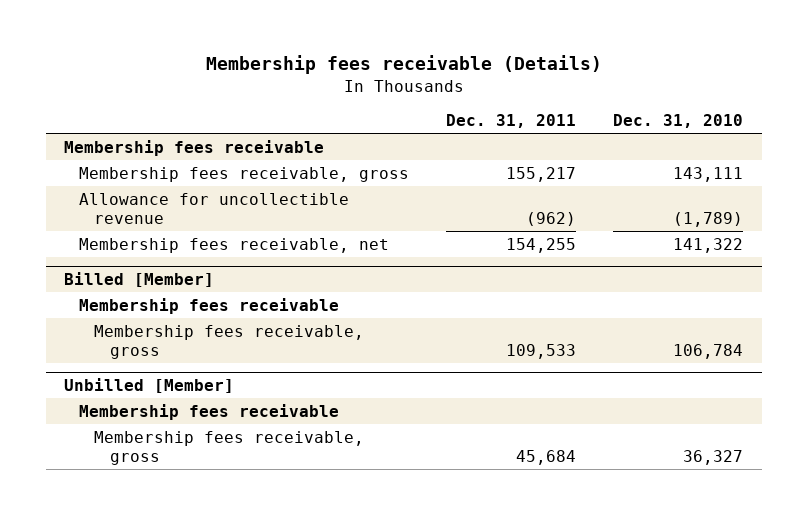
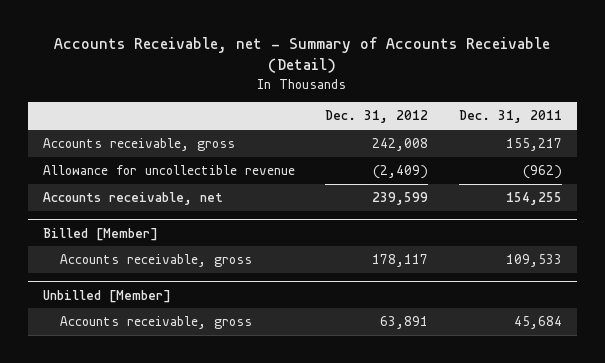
[205,55,602,75] Membership fees receivable (Details) -> [54,37,551,74] Accounts Receivable, net - Summary of Accounts Receivable (Detail)
[613,114,744,129] Dec. 31, 2010 -> none
none -> [325,110,429,124] Dec. 31, 2012
[64,139,325,156] Membership fees receivable -> none
[79,166,410,182] Membership fees receivable, gross -> [43,138,236,152] Accounts receivable, gross
[79,237,390,253] Membership fees receivable, net -> [43,192,224,206] Accounts receivable, net
[79,297,340,314] Membership fees receivable -> none
[94,324,365,359] Membership fees receivable, gross -> [59,254,252,268] Accounts receivable, gross
[79,403,340,420] Membership fees receivable -> none
[94,430,365,465] Membership fees receivable, gross -> [59,316,252,330] Accounts receivable, gross

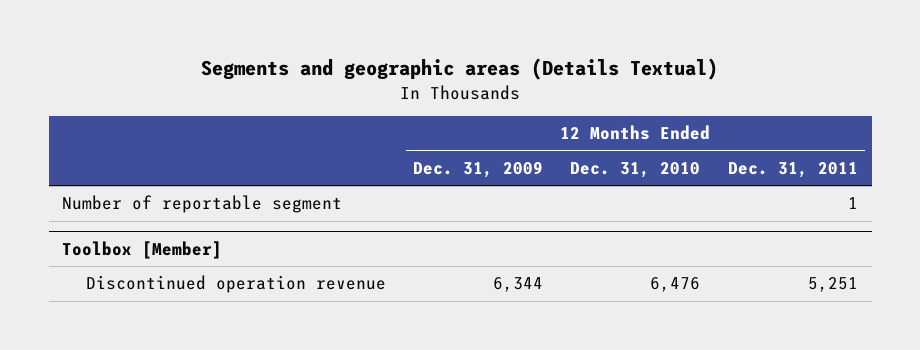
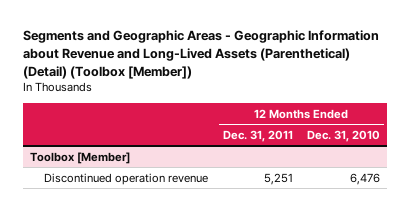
[201,58,719,81] Segments and geographic areas (Details Textual) -> [22,30,379,79] Segments and Geographic Areas - Geographic Information about Revenue and Long-Lived Assets (Parenthetical) (Detail) (Toolbox [Member])
[413,160,544,178] Dec. 31, 2009 -> none
[62,195,343,214] Number of reportable segment -> none

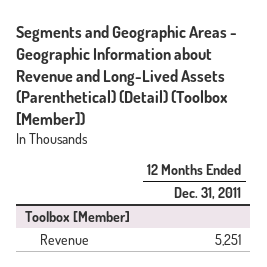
[307,129,381,142] Dec. 31, 2010 -> none
[44,172,209,185] Discontinued operation revenue -> [39,233,89,245] Revenue

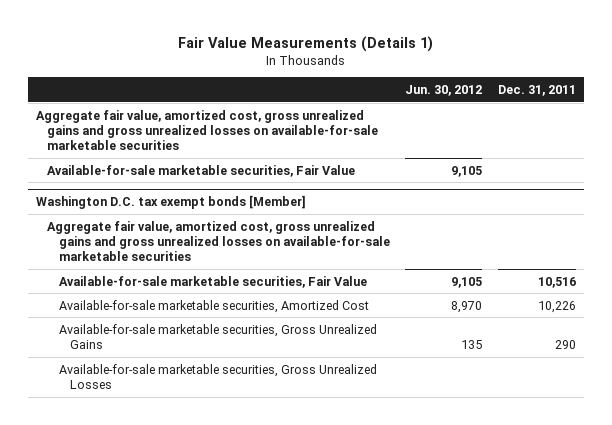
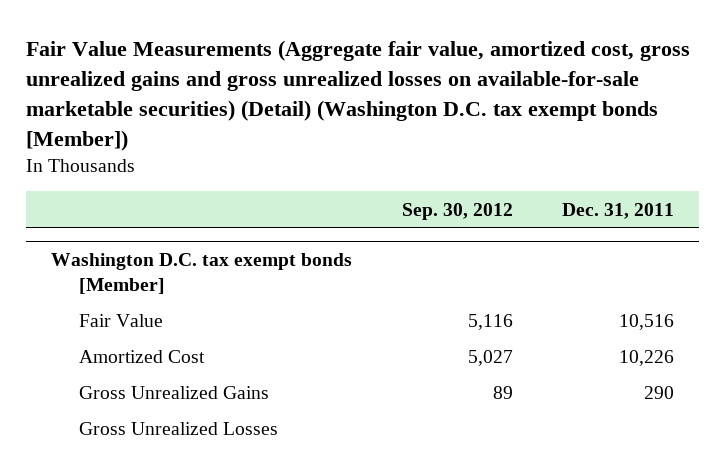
[178,35,434,52] Fair Value Measurements (Details 1) -> [26,40,691,152] Fair Value Measurements (Aggregate fair value, amortized cost, gross unrealized gains and gross unrealized losses on available-for-sale marketable securities) (Detail) (Washington D.C. tax exempt bonds [Member])
[405,84,483,96] Jun. 30, 2012 -> none
none -> [401,202,513,220] Sep. 30, 2012
[36,109,379,150] Aggregate fair value, amortized cost, gross unrealized gains and gross unrealized losses on available-for-sale marketable securities -> none
[47,164,356,177] Available-for-sale marketable securities, Fair Value -> none
[47,220,390,261] Aggregate fair value, amortized cost, gross unrealized gains and gross unrealized losses on available-for-sale marketable securities -> none
[58,275,367,288] Available-for-sale marketable securities, Fair Value -> [79,314,164,328] Fair Value
[58,299,369,313] Available-for-sale marketable securities, Amortized Cost -> [79,350,206,364] Amortized Cost
[58,323,377,349] Available-for-sale marketable securities, Gross Unrealized Gains -> [79,386,270,400] Gross Unrealized Gains
[58,363,377,389] Available-for-sale marketable securities, Gross Unrealized Losses -> [79,422,279,436] Gross Unrealized Losses

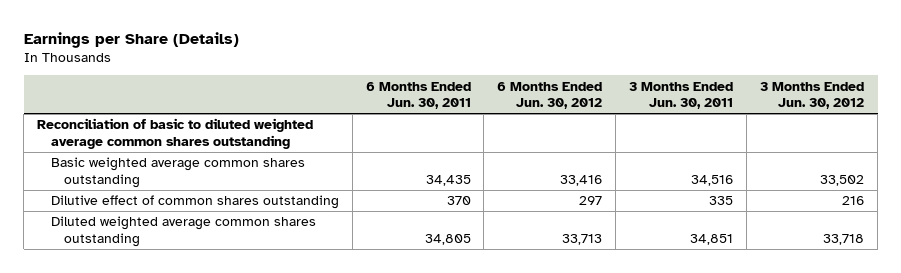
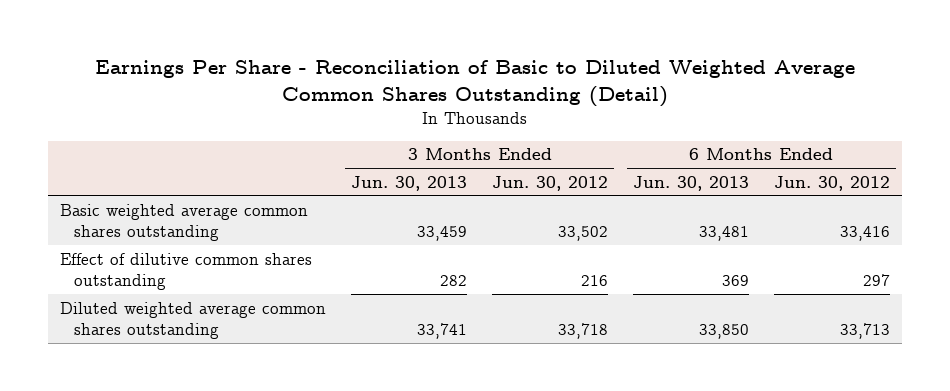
[23,32,239,49] Earnings per Share (Details) -> [95,60,856,107] Earnings Per Share - Reconciliation of Basic to Diluted Weighted Average Common Shares Outstanding (Detail)
[365,81,471,110] 6 Months Ended Jun. 30, 2011 -> none
[629,81,734,110] 3 Months Ended Jun. 30, 2011 -> none
none -> [351,175,468,191] Jun. 30, 2013
none -> [632,175,749,191] Jun. 30, 2013
[36,118,313,149] Reconciliation of basic to diluted weighted average common shares outstanding -> none
[50,195,339,210] Dilutive effect of common shares outstanding -> [60,252,313,291] Effect of dilutive common shares outstanding

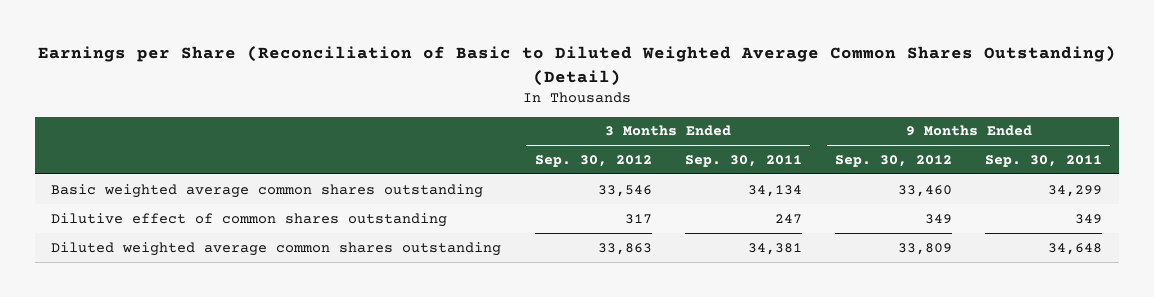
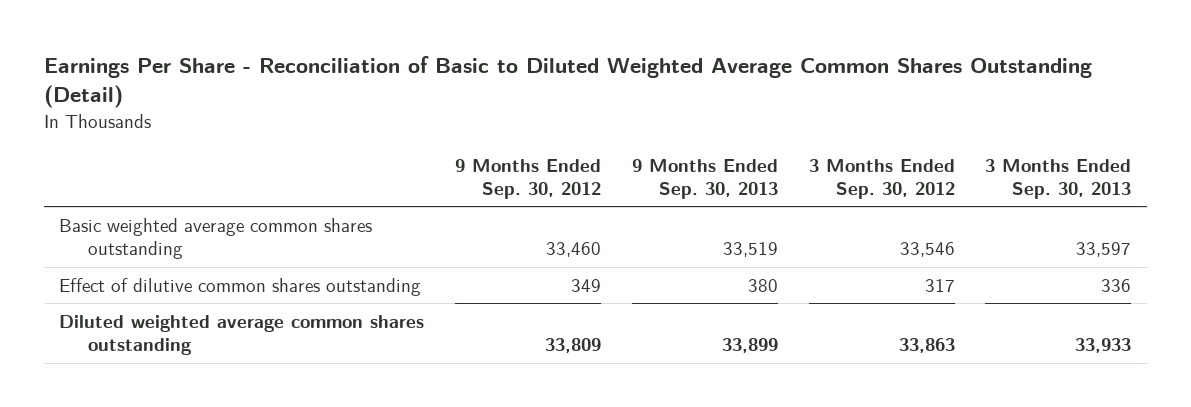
[37,46,1116,86] Earnings per Share (Reconciliation of Basic to Diluted Weighted Average Common Shares Outstanding) (Detail) -> [43,56,1092,109] Earnings Per Share - Reconciliation of Basic to Diluted Weighted Average Common Shares Outstanding (Detail)
[684,155,802,168] Sep. 30, 2011 -> none
[985,155,1103,168] Sep. 30, 2011 -> none
none -> [631,158,778,199] 9 Months Ended Sep. 30, 2013
none -> [985,158,1132,199] 3 Months Ended Sep. 30, 2013
[51,212,448,227] Dilutive effect of common shares outstanding -> [59,277,422,296] Effect of dilutive common shares outstanding

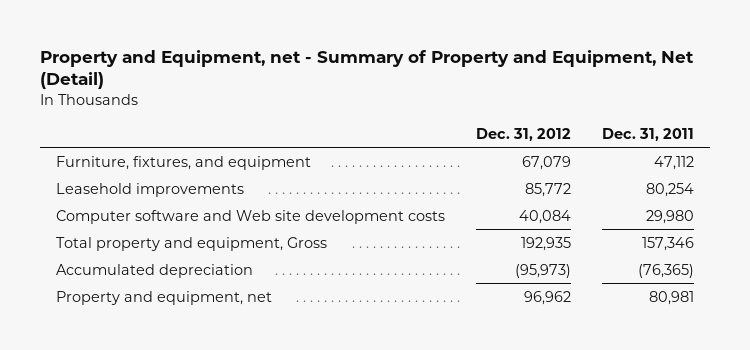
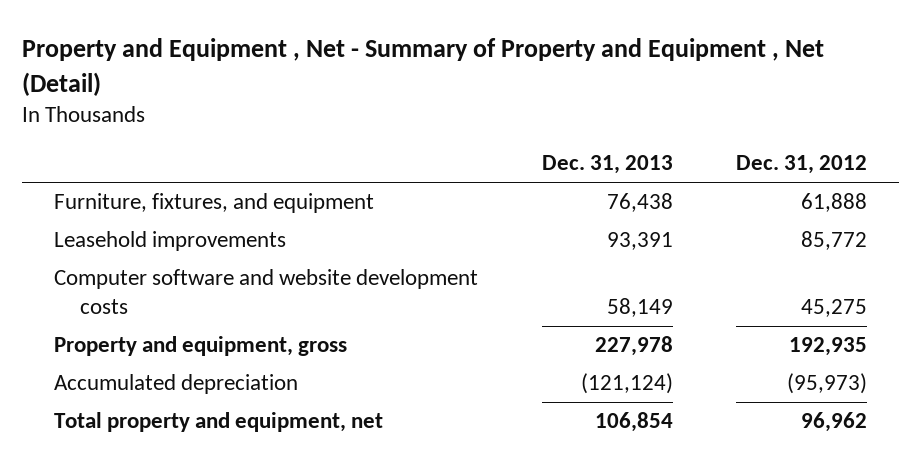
[40,49,695,90] Property and Equipment, net - Summary of Property and Equipment, Net (Detail) -> [22,37,825,96] Property and Equipment , Net - Summary of Property and Equipment , Net (Detail)
[602,127,695,141] Dec. 31, 2011 -> none
none -> [541,155,673,175] Dec. 31, 2013
[521,155,571,170] 67,079 -> [801,193,868,213] 61,888
[55,209,445,224] Computer software and Web site development costs -> [53,269,478,315] Computer software and website development costs
[518,209,571,224] 40,084 -> [801,299,868,318] 45,275
[55,236,327,251] Total property and equipment, Gross -> [53,336,347,357] Property and equipment, gross
[55,290,272,305] Property and equipment, net -> [53,412,383,433] Total property and equipment, net

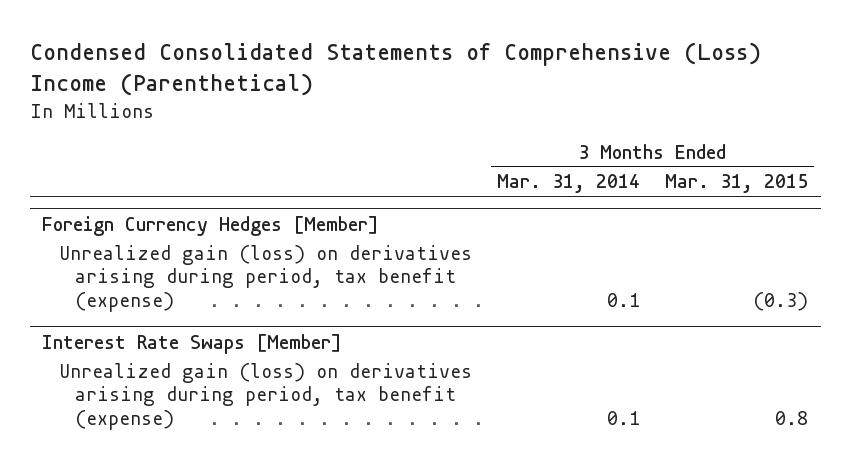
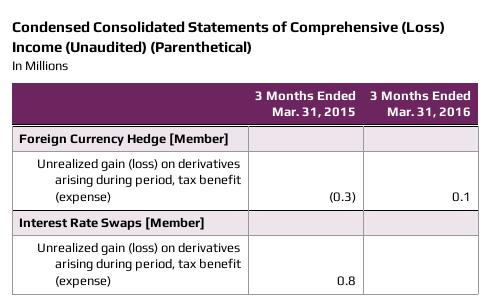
[29,42,761,96] Condensed Consolidated Statements of Comprehensive (Loss) Income (Parenthetical) -> [12,21,446,55] Condensed Consolidated Statements of Comprehensive (Loss) Income (Unaudited) (Parenthetical)
[496,174,640,194] Mar. 31, 2014 -> none
none -> [370,89,472,119] 3 Months Ended Mar. 31, 2016
[42,215,380,236] Foreign Currency Hedges [Member] -> [19,132,230,146] Foreign Currency Hedge [Member]

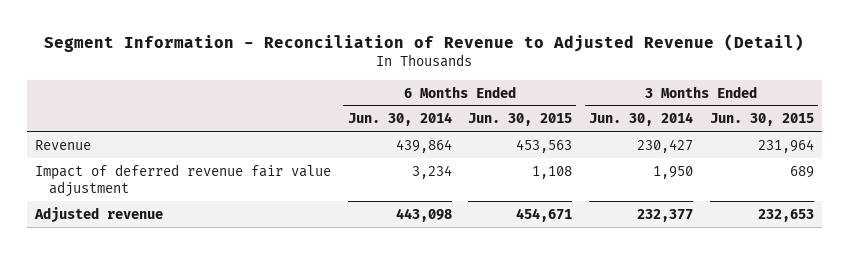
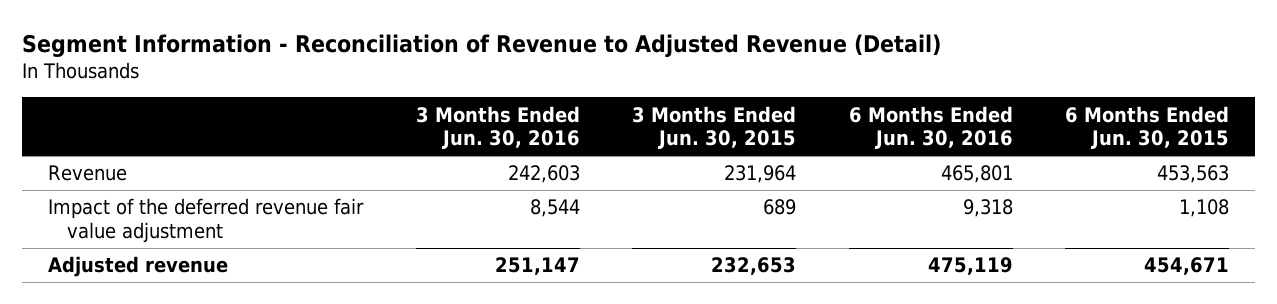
[347,112,452,127] Jun. 30, 2014 -> none
[588,112,693,127] Jun. 30, 2014 -> none
none -> [415,105,580,150] 3 Months Ended Jun. 30, 2016
none -> [848,105,1013,150] 6 Months Ended Jun. 30, 2016
[34,163,331,197] Impact of deferred revenue fair value adjustment -> [47,198,364,243] Impact of the deferred revenue fair value adjustment

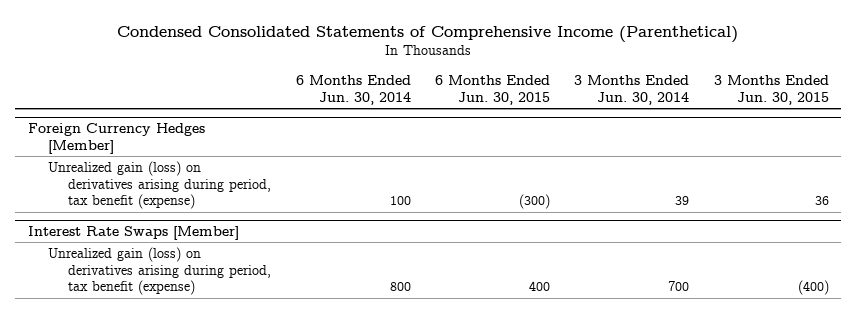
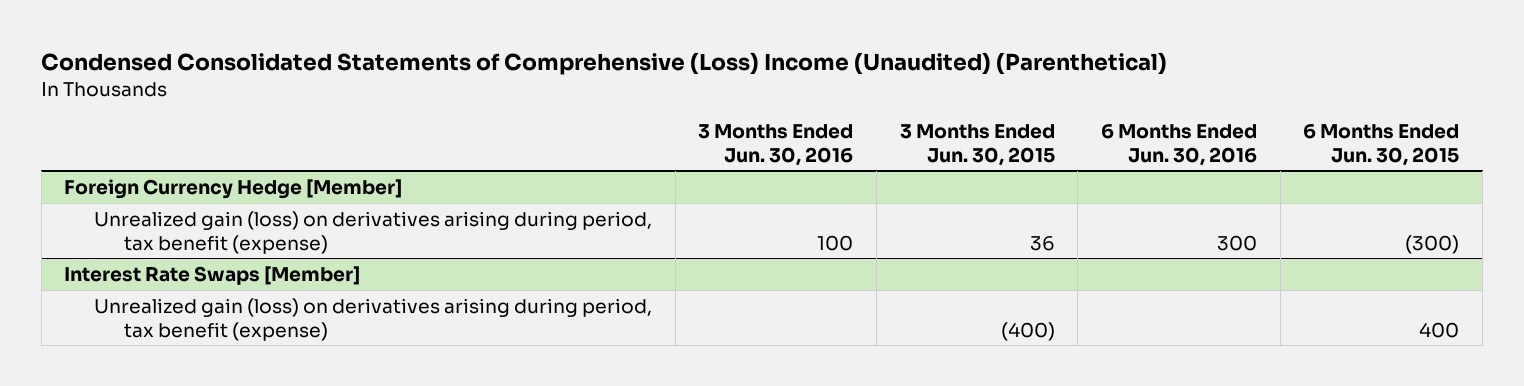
[117,25,739,43] Condensed Consolidated Statements of Comprehensive Income (Parenthetical) -> [41,52,1168,76] Condensed Consolidated Statements of Comprehensive (Loss) Income (Unaudited) (Parenthetical)
[295,74,411,105] 6 Months Ended Jun. 30, 2014 -> none
[574,74,690,105] 3 Months Ended Jun. 30, 2014 -> none
none -> [698,123,854,166] 3 Months Ended Jun. 30, 2016
none -> [1101,123,1258,166] 6 Months Ended Jun. 30, 2016
[27,123,205,154] Foreign Currency Hedges [Member] -> [64,178,403,199] Foreign Currency Hedge [Member]

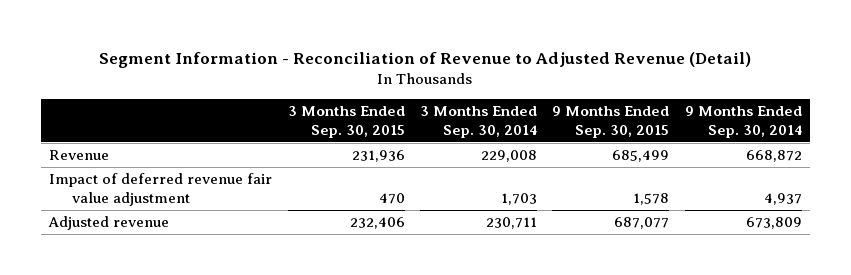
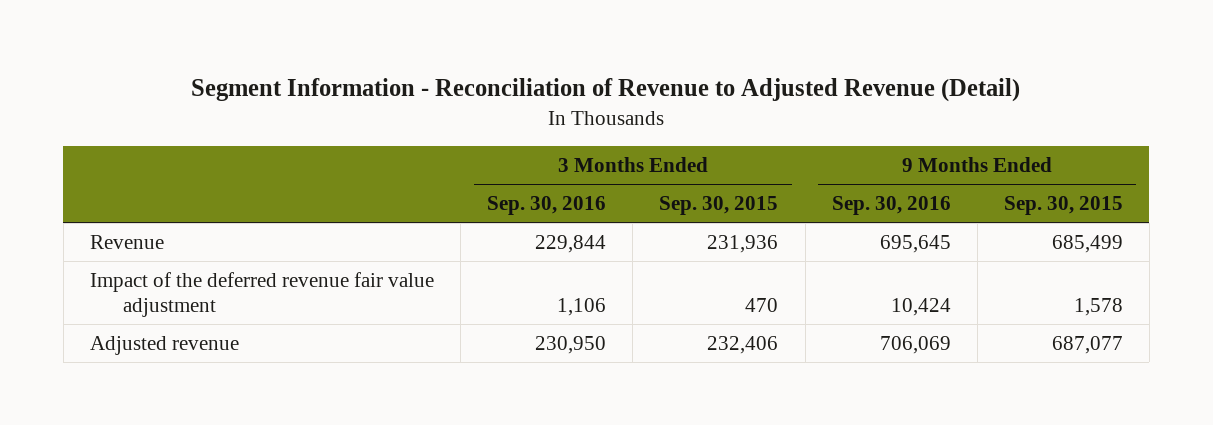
[419,106,537,139] 3 Months Ended Sep. 30, 2014 -> none
[684,106,802,139] 9 Months Ended Sep. 30, 2014 -> none
none -> [487,195,607,215] Sep. 30, 2016
none -> [831,195,951,215] Sep. 30, 2016
[49,173,273,206] Impact of deferred revenue fair value adjustment -> [89,271,434,317] Impact of the deferred revenue fair value adjustment

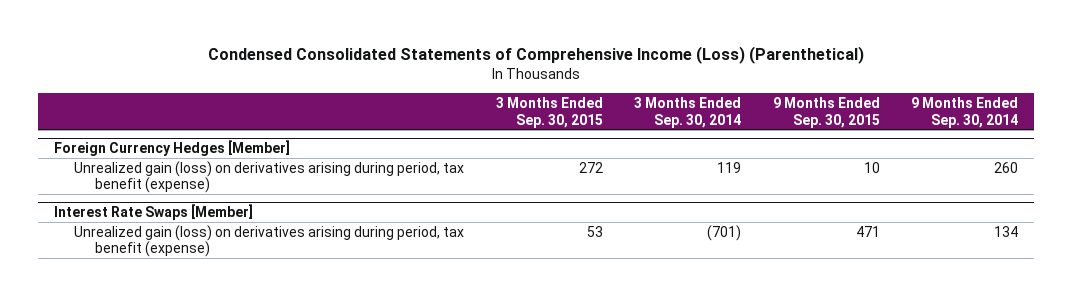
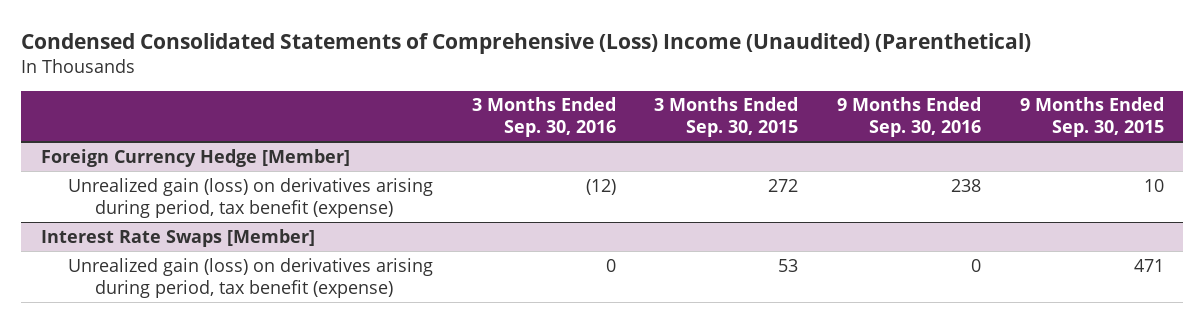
[207,46,864,65] Condensed Consolidated Statements of Comprehensive Income (Loss) (Parenthetical) -> [21,32,1032,54] Condensed Consolidated Statements of Comprehensive (Loss) Income (Unaudited) (Parenthetical)
[634,97,742,128] 3 Months Ended Sep. 30, 2014 -> none
[910,97,1018,128] 9 Months Ended Sep. 30, 2014 -> none
none -> [471,97,616,138] 3 Months Ended Sep. 30, 2016
none -> [837,97,982,138] 9 Months Ended Sep. 30, 2016
[53,140,290,157] Foreign Currency Hedges [Member] -> [40,148,350,167] Foreign Currency Hedge [Member]

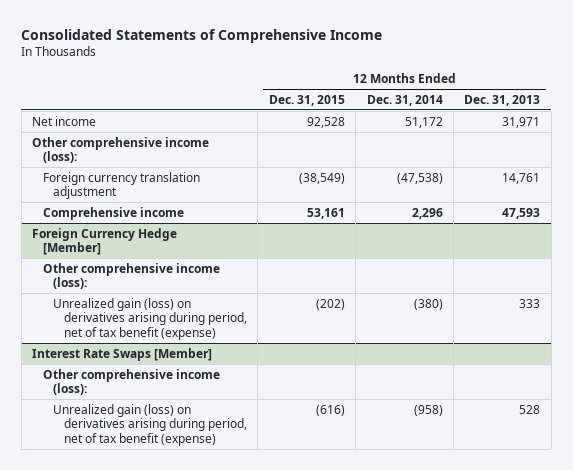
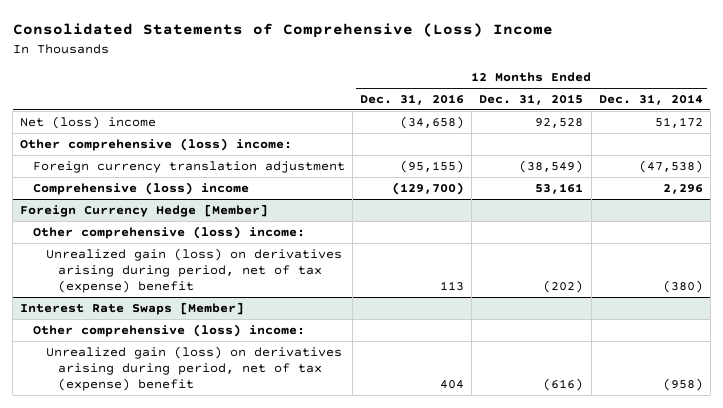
[21,28,383,43] Consolidated Statements of Comprehensive Income -> [12,23,553,39] Consolidated Statements of Comprehensive (Loss) Income
[464,94,541,106] Dec. 31, 2013 -> none
none -> [360,93,465,105] Dec. 31, 2016
[32,115,97,126] Net income -> [20,115,157,129] Net (loss) income
[32,136,210,164] Other comprehensive income (loss): -> [20,137,293,151] Other comprehensive (loss) income:
[42,206,184,220] Comprehensive income -> [32,181,249,195] Comprehensive (loss) income
[42,262,220,290] Other comprehensive income (loss): -> [32,225,305,239] Other comprehensive (loss) income:
[53,297,247,341] Unrealized gain (loss) on derivatives arising during period, net of tax benefit (expense) -> [45,247,342,294] Unrealized gain (loss) on derivatives arising during period, net of tax (expense) benefit
[42,368,220,396] Other comprehensive income (loss): -> [32,323,305,337] Other comprehensive (loss) income:
[53,403,247,447] Unrealized gain (loss) on derivatives arising during period, net of tax benefit (expense) -> [45,345,342,392] Unrealized gain (loss) on derivatives arising during period, net of tax (expense) benefit

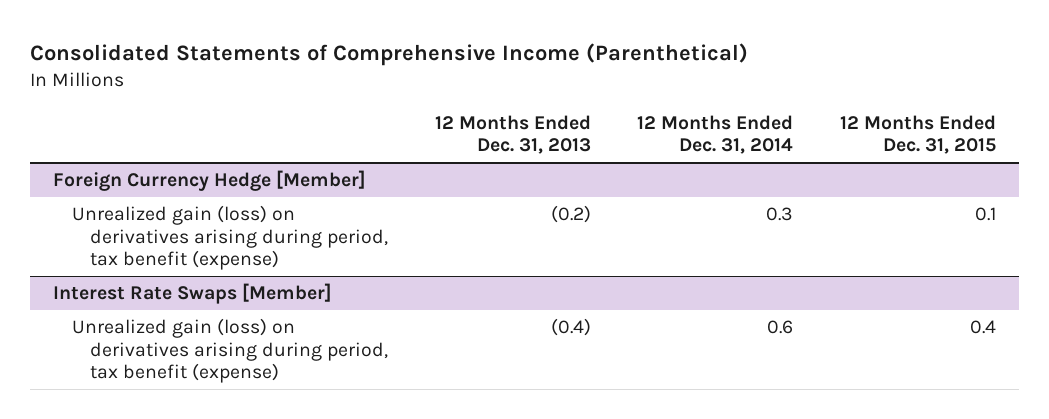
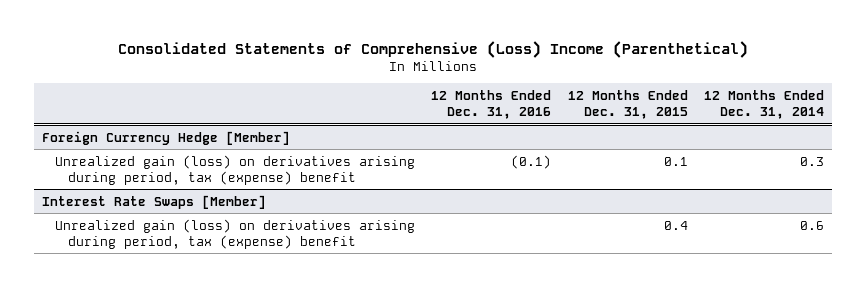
[30,43,749,67] Consolidated Statements of Comprehensive Income (Parenthetical) -> [117,40,748,58] Consolidated Statements of Comprehensive (Loss) Income (Parenthetical)
[434,114,591,155] 12 Months Ended Dec. 31, 2013 -> none
none -> [431,89,552,120] 12 Months Ended Dec. 31, 2016
[71,205,389,271] Unrealized gain (loss) on derivatives arising during period, tax benefit (expense) -> [55,154,416,185] Unrealized gain (loss) on derivatives arising during period, tax (expense) benefit
[71,318,389,384] Unrealized gain (loss) on derivatives arising during period, tax benefit (expense) -> [55,218,416,249] Unrealized gain (loss) on derivatives arising during period, tax (expense) benefit

